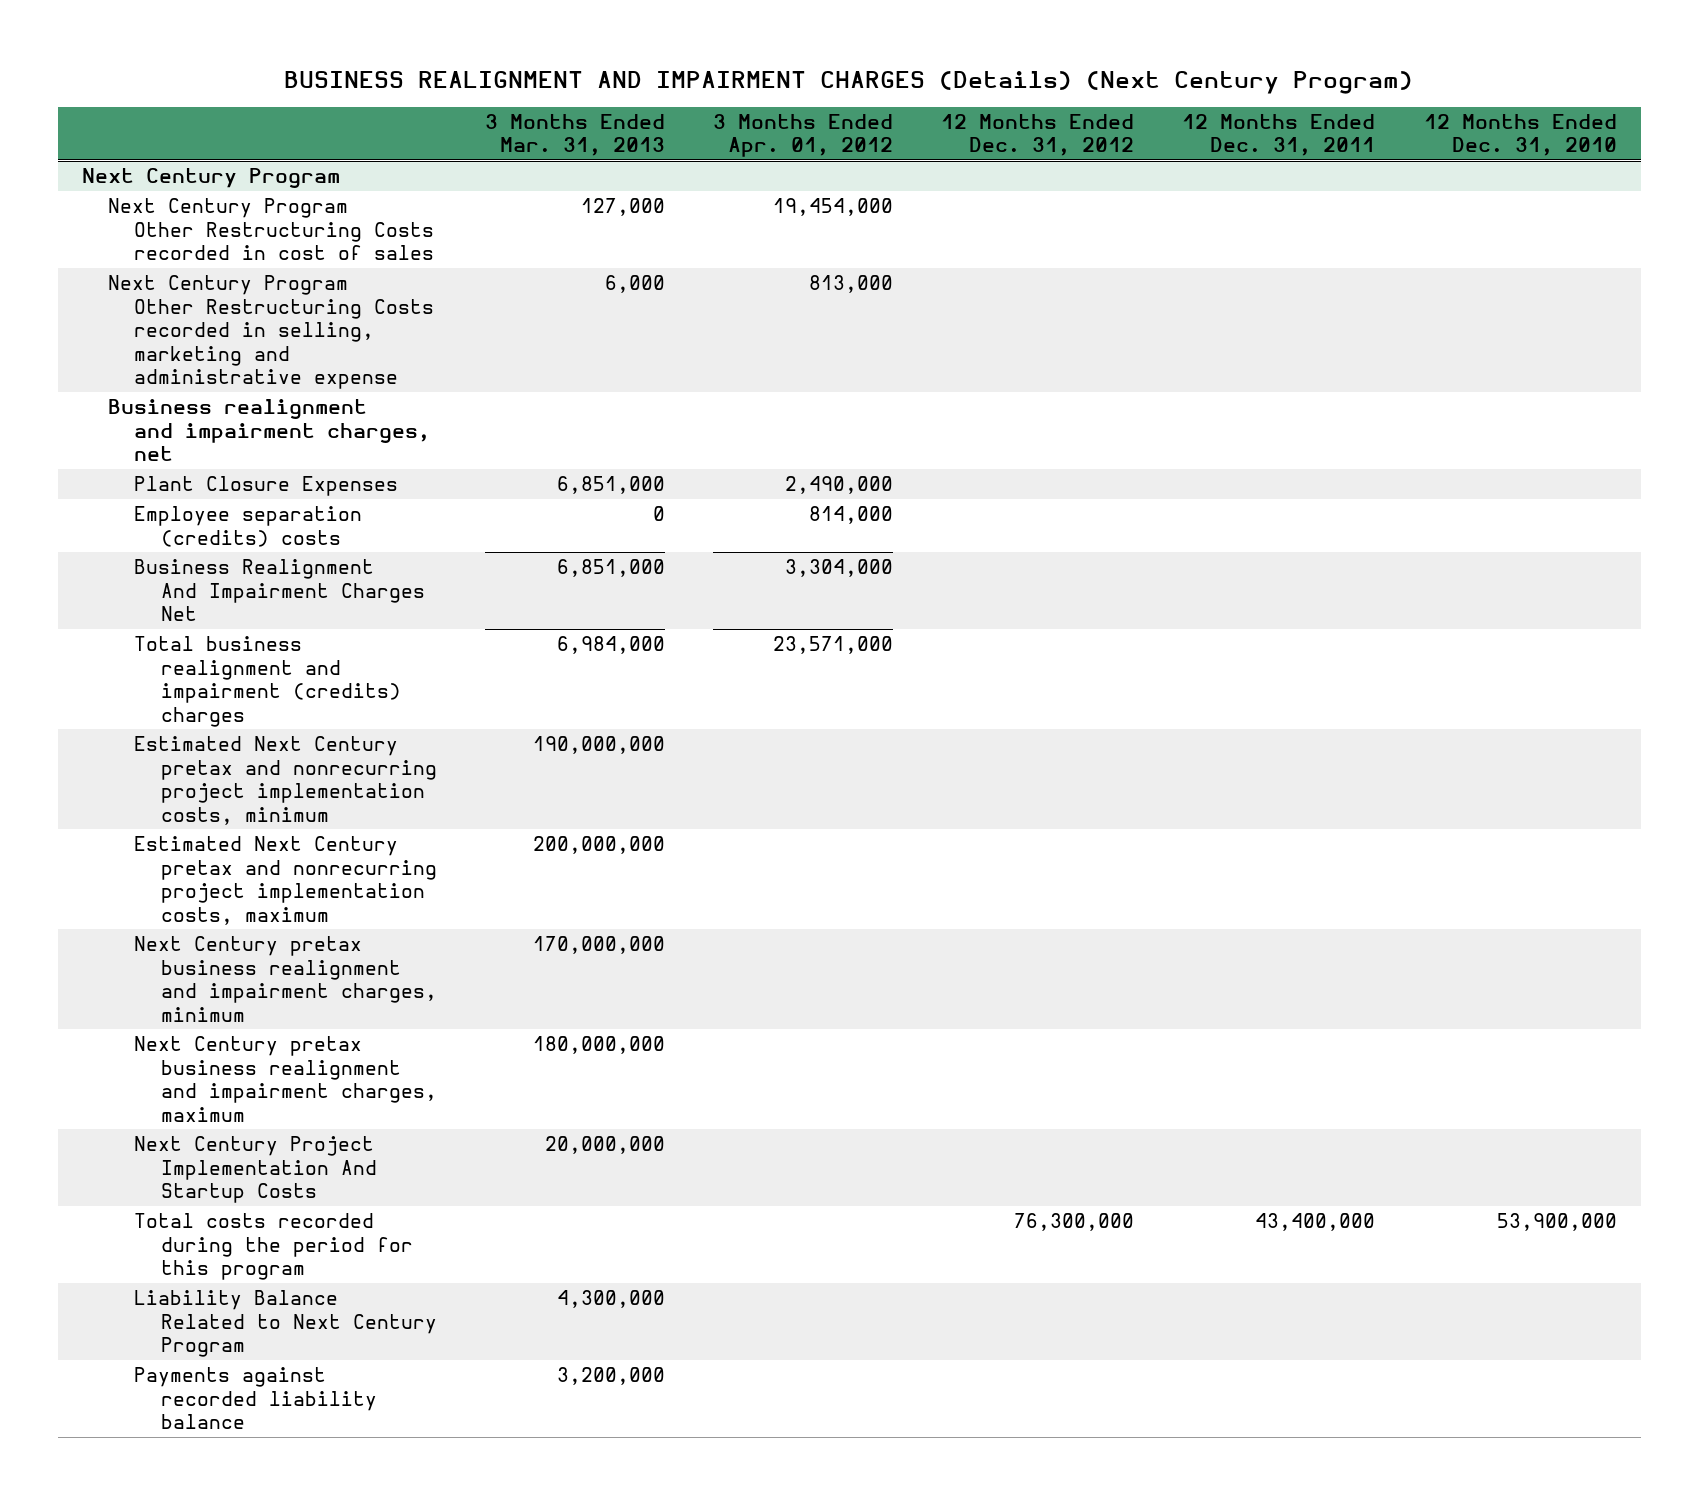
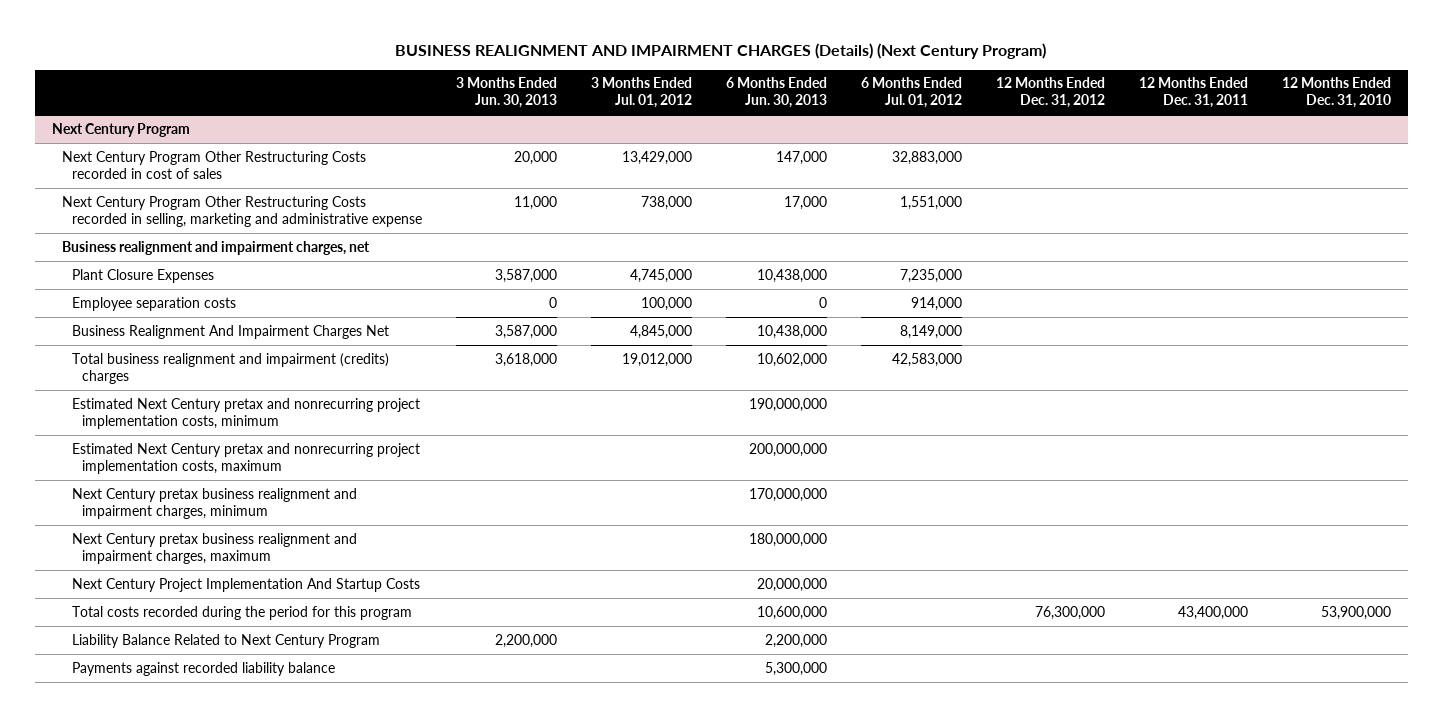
[484,113,665,157] 3 Months Ended Mar. 31, 2013 -> none
[713,113,894,158] 3 Months Ended Apr. 01, 2012 -> none
none -> [455,77,557,109] 3 Months Ended Jun. 30, 2013
none -> [590,77,692,109] 3 Months Ended Jul. 01, 2012
none -> [725,77,827,109] 6 Months Ended Jun. 30, 2013
none -> [860,77,962,109] 6 Months Ended Jul. 01, 2012
[134,506,363,547] Employee separation (credits) costs -> [71,296,236,311] Employee separation costs

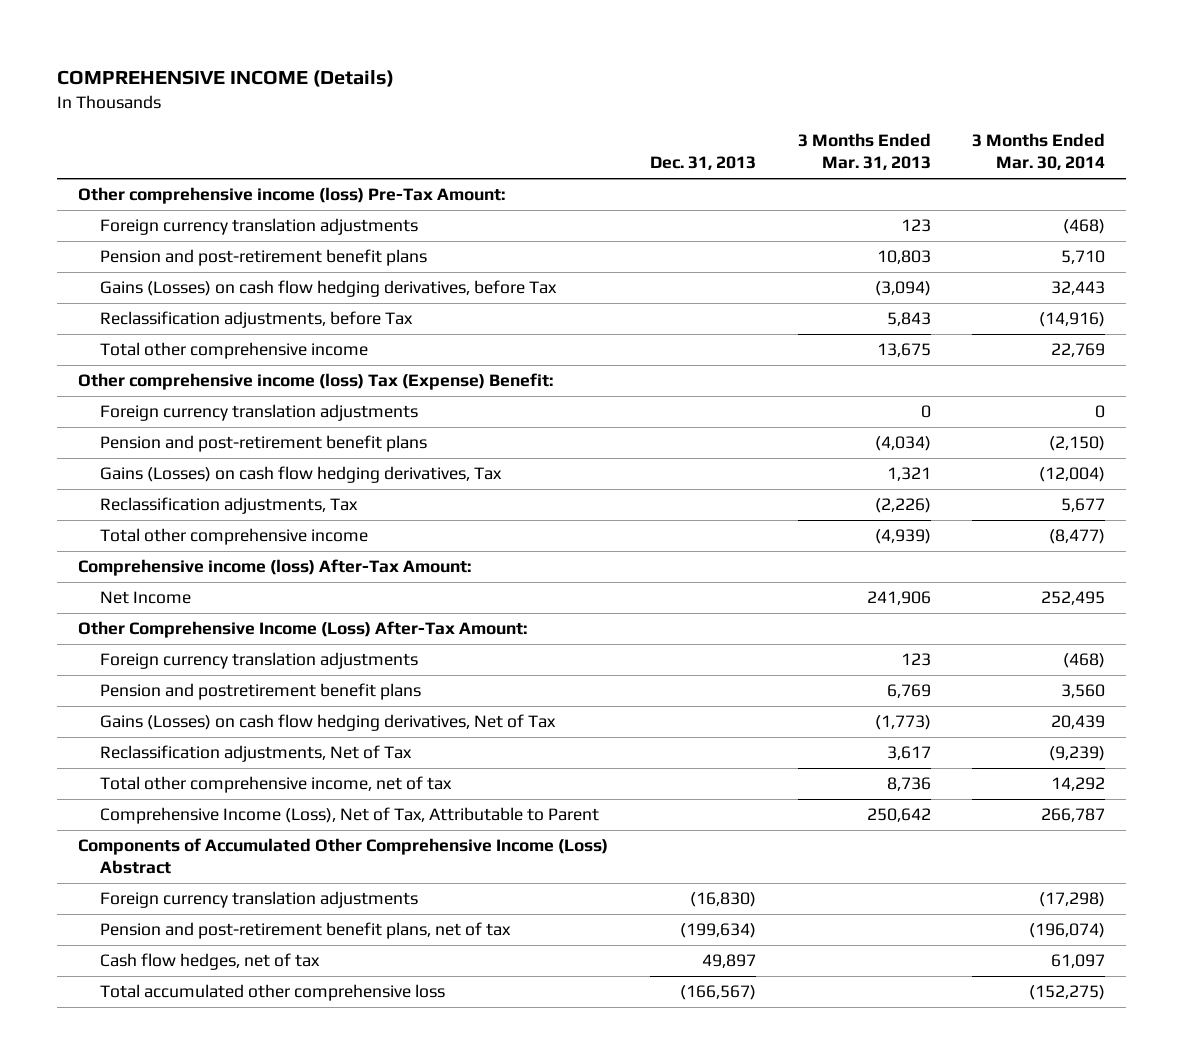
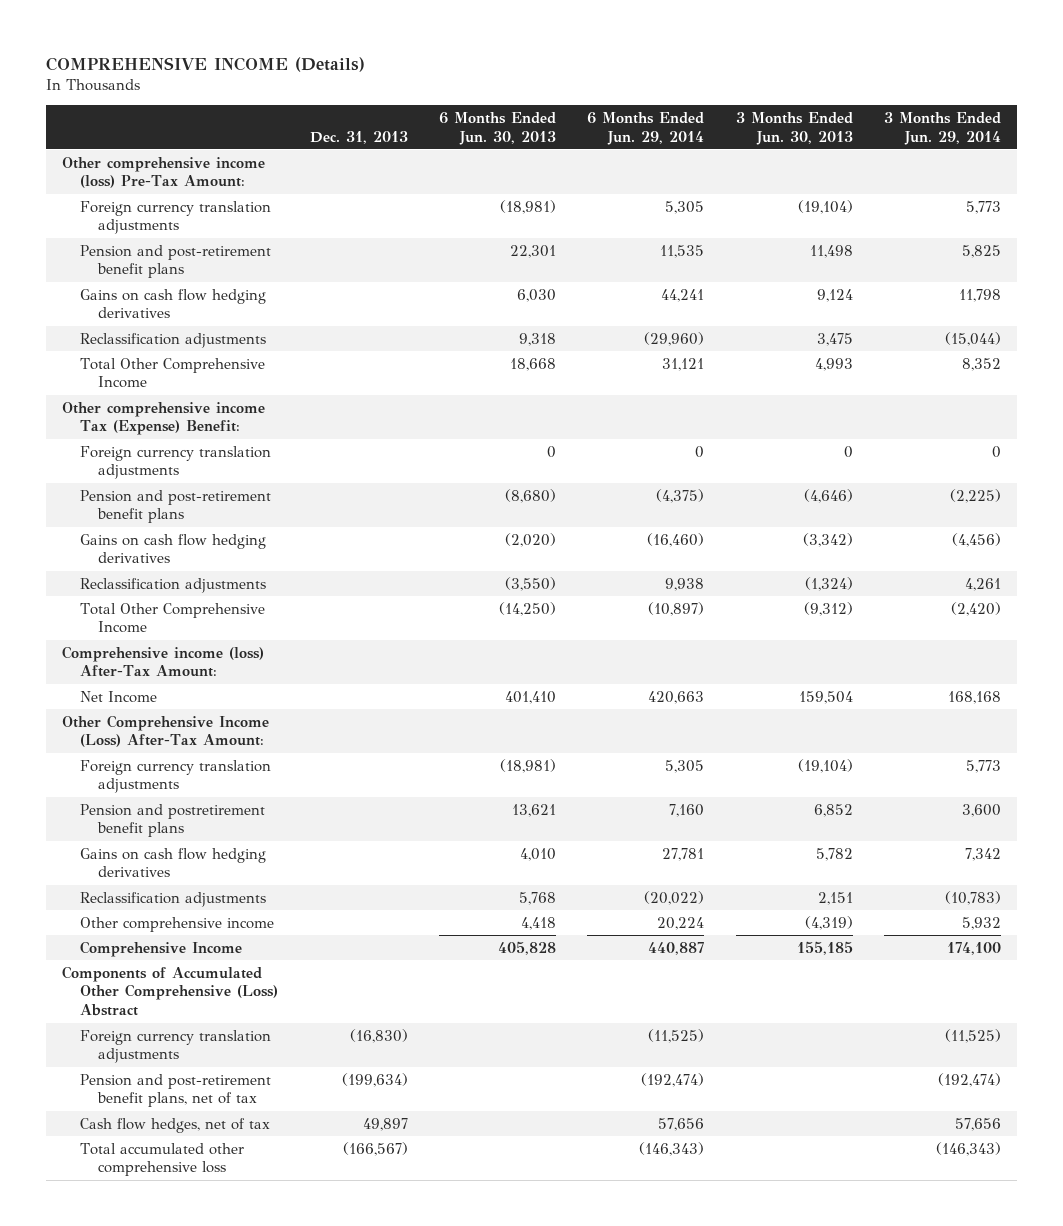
[797,132,931,171] 3 Months Ended Mar. 31, 2013 -> none
[972,132,1106,171] 3 Months Ended Mar. 30, 2014 -> none
none -> [438,111,556,145] 6 Months Ended Jun. 30, 2013
none -> [587,111,705,145] 6 Months Ended Jun. 29, 2014
none -> [735,111,853,145] 3 Months Ended Jun. 30, 2013
none -> [884,111,1002,145] 3 Months Ended Jun. 29, 2014
[100,280,558,298] Gains (Losses) on cash flow hedging derivatives, before Tax -> [80,288,267,319] Gains on cash flow hedging derivatives
[100,311,414,329] Reclassification adjustments, before Tax -> [80,332,267,348] Reclassification adjustments
[100,342,369,360] Total other comprehensive income -> [80,357,266,389] Total Other Comprehensive Income
[78,373,554,391] Other comprehensive income (loss) Tax (Expense) Benefit: -> [61,401,265,436] Other comprehensive income Tax (Expense) Benefit:
[100,466,503,484] Gains (Losses) on cash flow hedging derivatives, Tax -> [80,533,267,564] Gains on cash flow hedging derivatives
[100,497,359,515] Reclassification adjustments, Tax -> [80,577,267,593] Reclassification adjustments
[100,528,369,546] Total other comprehensive income -> [80,602,266,634] Total Other Comprehensive Income
[100,714,557,732] Gains (Losses) on cash flow hedging derivatives, Net of Tax -> [80,847,267,878] Gains on cash flow hedging derivatives
[100,745,413,763] Reclassification adjustments, Net of Tax -> [80,891,267,907] Reclassification adjustments
[100,776,453,794] Total other comprehensive income, net of tax -> [80,916,275,932] Other comprehensive income
[100,807,600,825] Comprehensive Income (Loss), Net of Tax, Attributable to Parent -> [80,940,243,957] Comprehensive Income
[78,838,609,875] Components of Accumulated Other Comprehensive Income (Loss) Abstract -> [61,965,279,1017] Components of Accumulated Other Comprehensive (Loss) Abstract

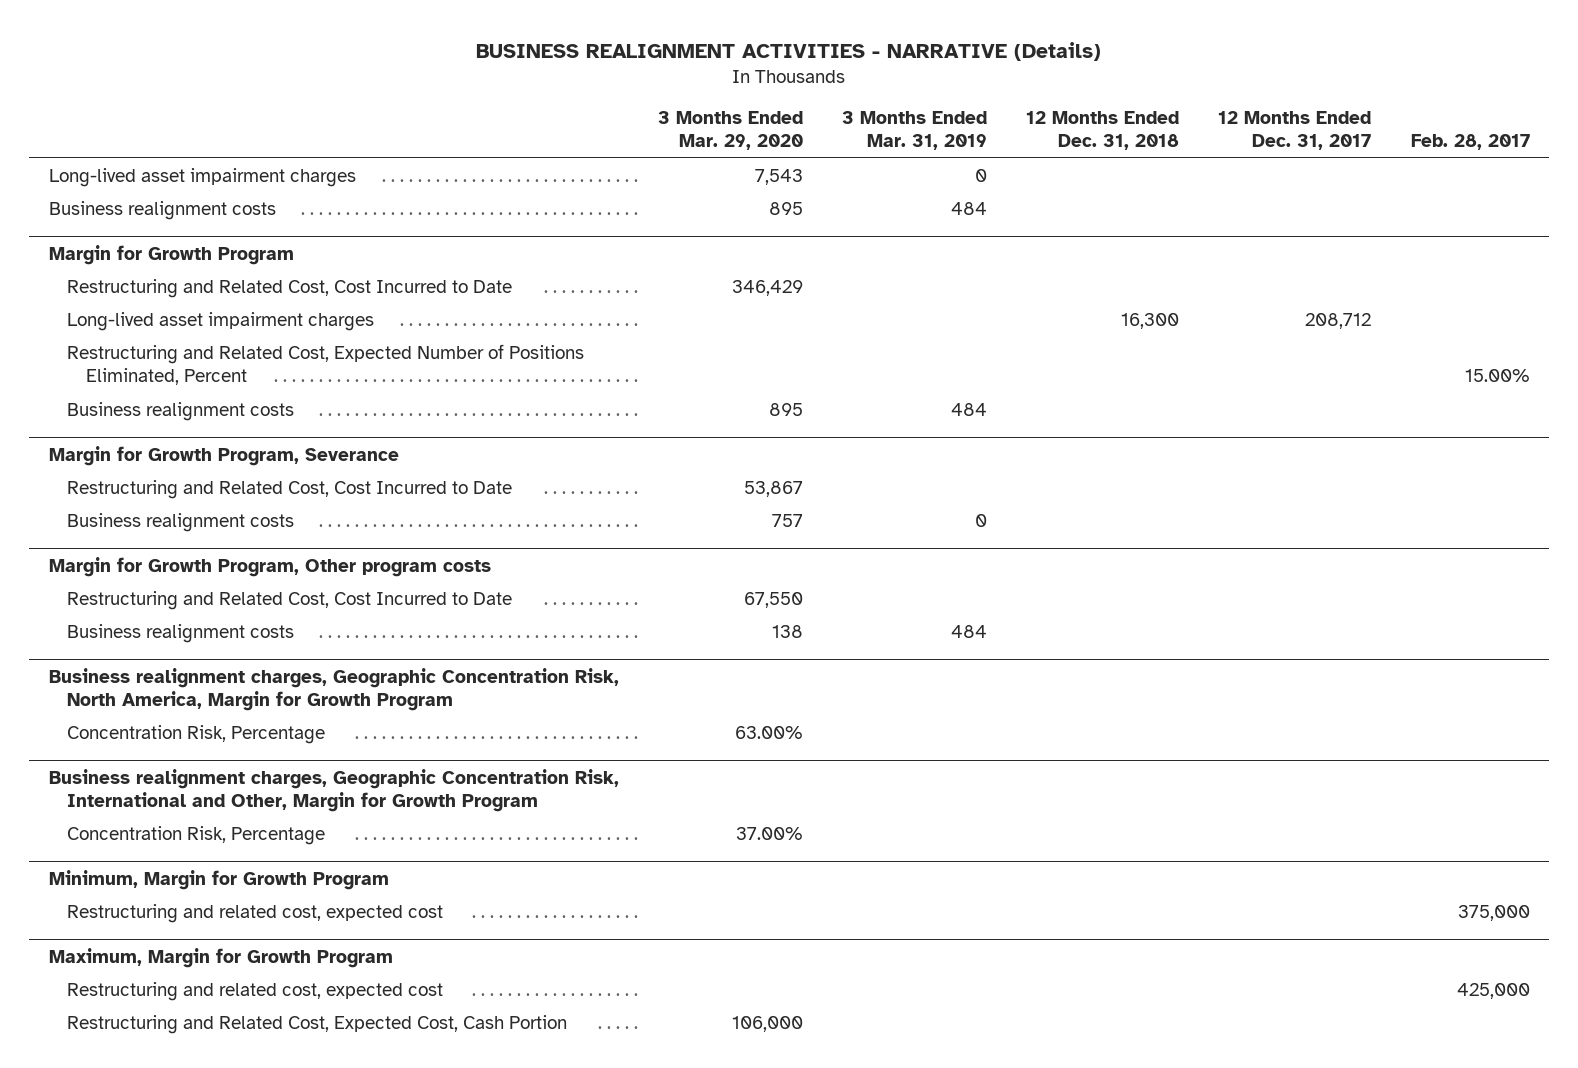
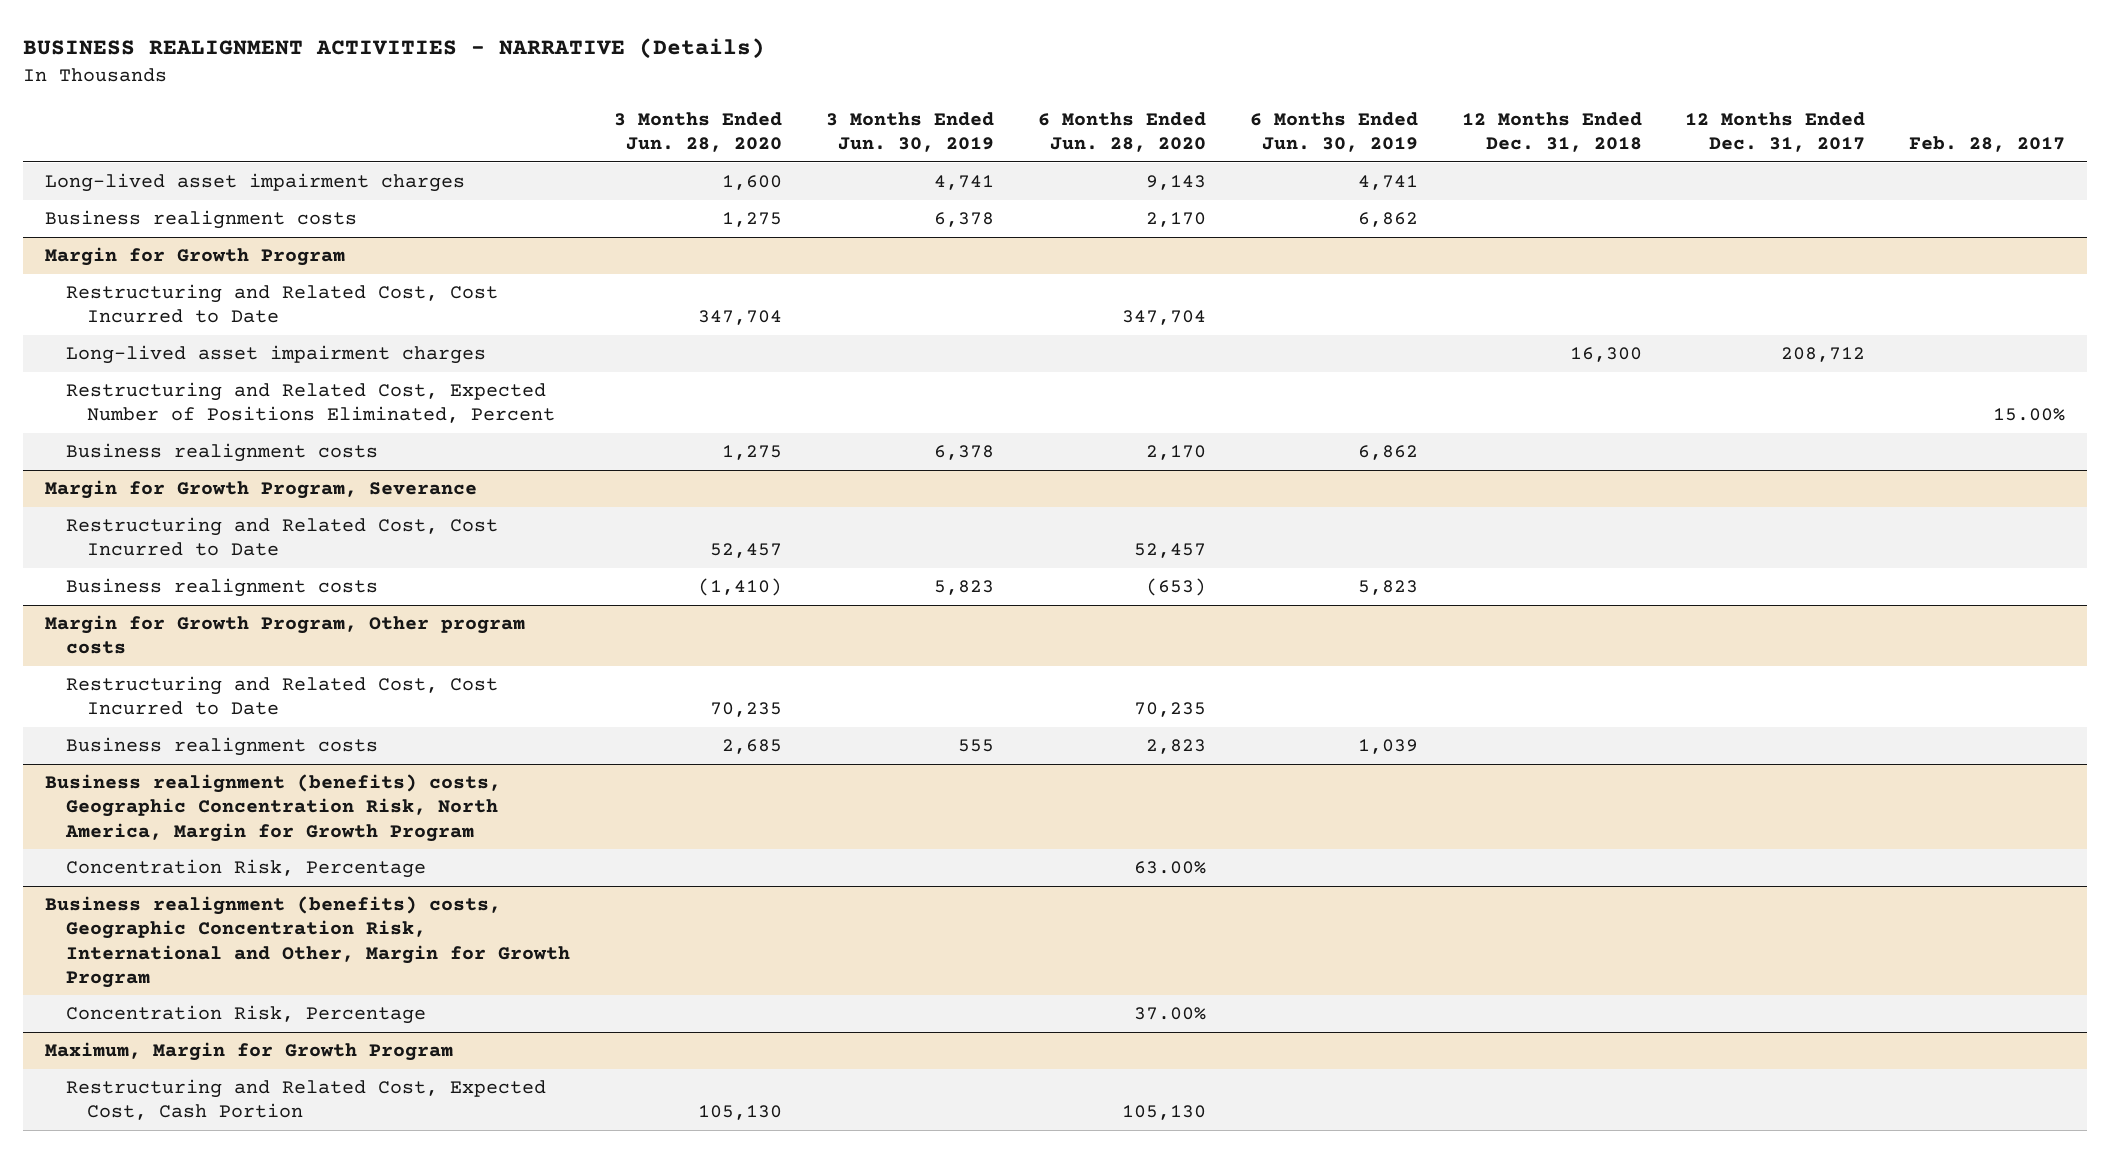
[658,110,804,151] 3 Months Ended Mar. 29, 2020 -> none
[842,110,988,151] 3 Months Ended Mar. 31, 2019 -> none
none -> [614,112,783,153] 3 Months Ended Jun. 28, 2020
none -> [825,112,994,153] 3 Months Ended Jun. 30, 2019
none -> [1037,112,1206,153] 6 Months Ended Jun. 28, 2020
none -> [1249,112,1418,153] 6 Months Ended Jun. 30, 2019
[48,667,619,711] Business realignment charges, Geographic Concentration Risk, North America, Margin for Growth Program -> [45,774,502,842] Business realignment (benefits) costs, Geographic Concentration Risk, North America, Margin for Growth Program
[48,768,619,812] Business realignment charges, Geographic Concentration Risk, International and Other, Margin for Growth Program -> [45,896,571,988] Business realignment (benefits) costs, Geographic Concentration Risk, International and Other, Margin for Growth Program
[48,869,389,890] Minimum, Margin for Growth Program -> none
[67,903,444,923] Restructuring and related cost, expected cost -> none
[67,981,444,1001] Restructuring and related cost, expected cost -> none

